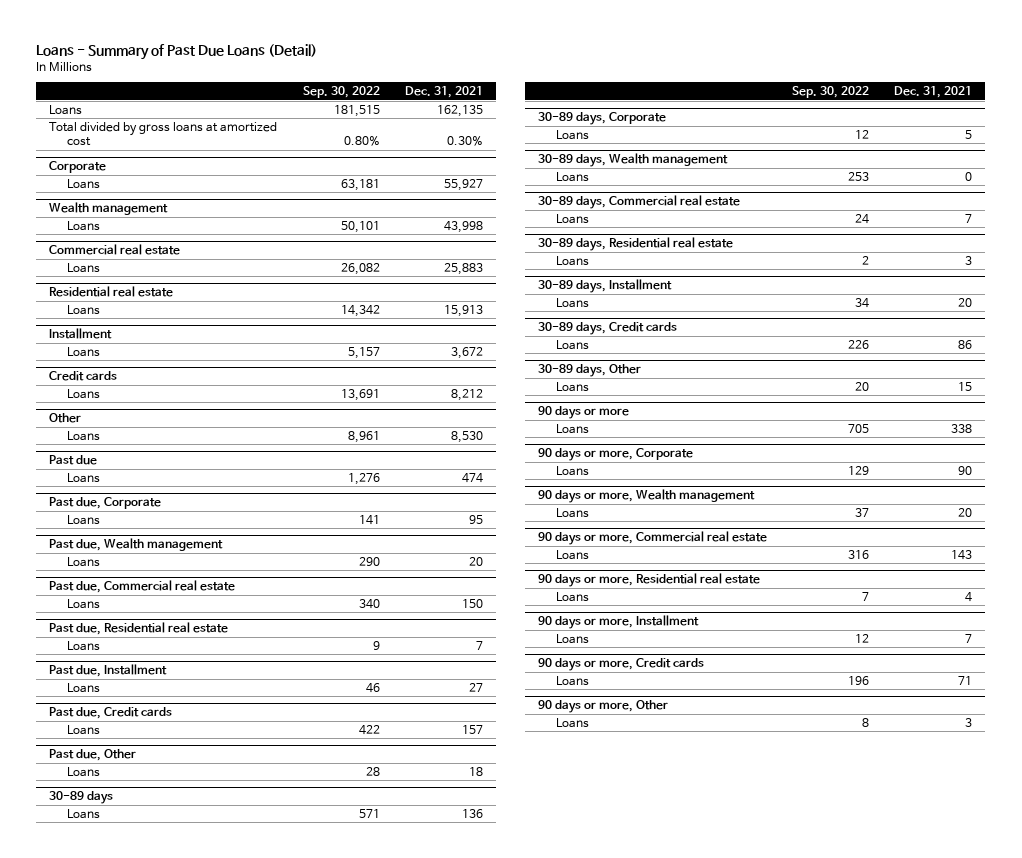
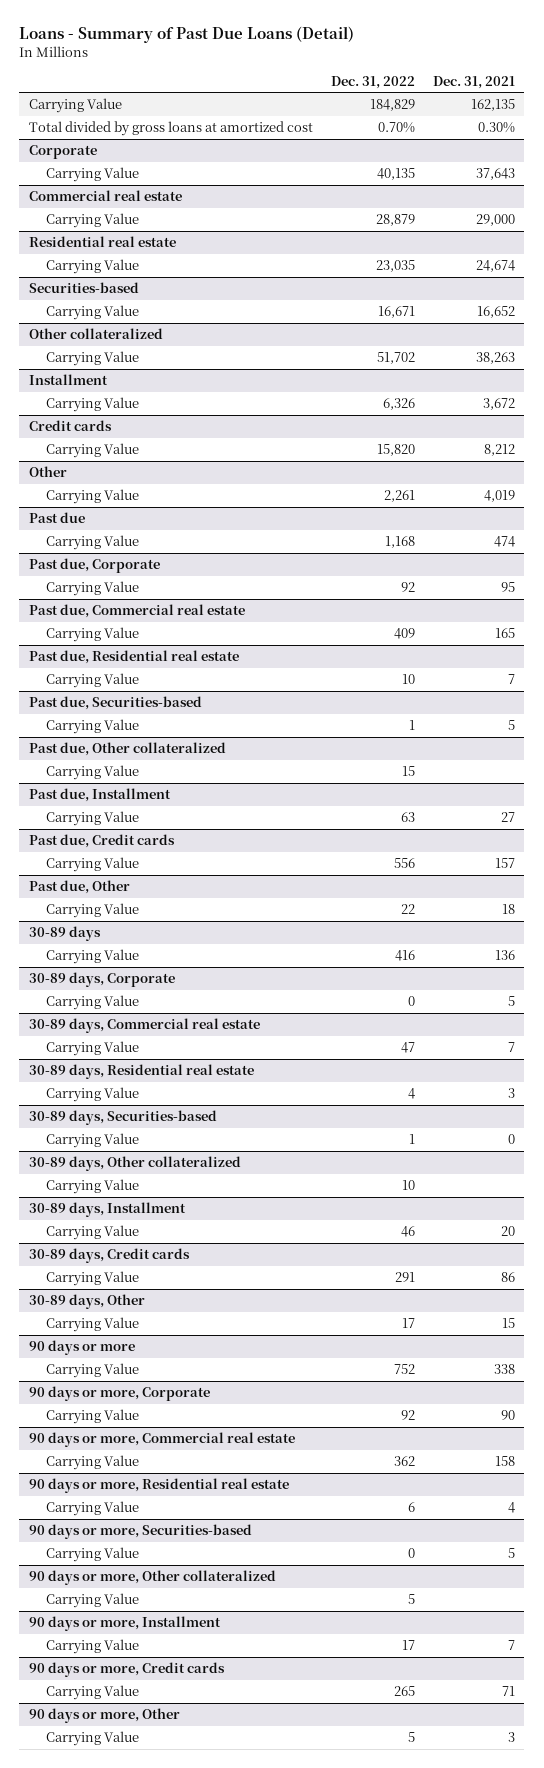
[303,86,381,99] Sep. 30, 2022 -> none
none -> [330,75,415,89] Dec. 31, 2022
[49,104,83,115] Loans -> [28,98,122,114] Carrying Value
[66,178,100,189] Loans -> none
[49,202,169,216] Wealth management -> none
[66,220,100,231] Loans -> none
none -> [46,167,140,183] Carrying Value
[66,262,100,273] Loans -> none
none -> [46,213,140,229] Carrying Value
[66,304,100,315] Loans -> none
none -> [46,259,140,275] Carrying Value
none -> [28,282,139,294] Securities-based
none -> [46,305,140,321] Carrying Value
none -> [28,328,163,340] Other collateralized
none -> [46,351,140,367] Carrying Value
[66,346,100,357] Loans -> [46,397,140,413] Carrying Value
[66,388,100,399] Loans -> [46,443,140,459] Carrying Value
[66,430,100,441] Loans -> none
none -> [46,489,140,505] Carrying Value
[66,472,100,483] Loans -> [46,535,140,551] Carrying Value
[49,538,224,552] Past due, Wealth management -> none
[66,556,100,567] Loans -> none
[66,514,100,525] Loans -> [46,581,140,597] Carrying Value
[66,598,100,609] Loans -> none
none -> [46,627,140,643] Carrying Value
[66,640,100,651] Loans -> [46,673,140,689] Carrying Value
none -> [28,696,202,711] Past due, Securities-based
none -> [46,719,140,735] Carrying Value
none -> [28,742,226,757] Past due, Other collateralized
none -> [46,765,140,781] Carrying Value
[66,682,100,693] Loans -> [46,811,140,827] Carrying Value
[66,724,100,735] Loans -> [46,857,140,873] Carrying Value
[66,766,100,777] Loans -> [46,903,140,919] Carrying Value
[66,808,100,819] Loans -> [46,949,140,965] Carrying Value
[538,153,729,168] 30-89 days, Wealth management -> none
[555,171,589,182] Loans -> none
[555,129,589,140] Loans -> [46,995,140,1011] Carrying Value
[555,213,589,224] Loans -> [46,1041,140,1057] Carrying Value
[555,255,589,266] Loans -> [46,1087,140,1103] Carrying Value
none -> [28,1110,217,1126] 30-89 days, Securities-based
none -> [46,1133,140,1149] Carrying Value
none -> [28,1156,241,1172] 30-89 days, Other collateralized
none -> [46,1179,140,1195] Carrying Value
[555,297,589,308] Loans -> [46,1225,140,1241] Carrying Value
[555,339,589,350] Loans -> [46,1271,140,1287] Carrying Value
[555,381,589,392] Loans -> [46,1317,140,1333] Carrying Value
[555,423,589,434] Loans -> [46,1363,140,1379] Carrying Value
[538,489,756,504] 90 days or more, Wealth management -> none
[555,507,589,518] Loans -> none
[555,465,589,476] Loans -> [46,1409,140,1425] Carrying Value
[555,549,589,560] Loans -> none
none -> [46,1455,140,1471] Carrying Value
[555,591,589,602] Loans -> [46,1501,140,1517] Carrying Value
none -> [28,1524,252,1540] 90 days or more, Securities-based
none -> [46,1547,140,1563] Carrying Value
none -> [28,1570,276,1586] 90 days or more, Other collateralized
none -> [46,1593,140,1609] Carrying Value
[555,633,589,644] Loans -> [46,1639,140,1655] Carrying Value
[555,675,589,686] Loans -> [46,1685,140,1701] Carrying Value
[555,717,589,728] Loans -> [46,1731,140,1747] Carrying Value

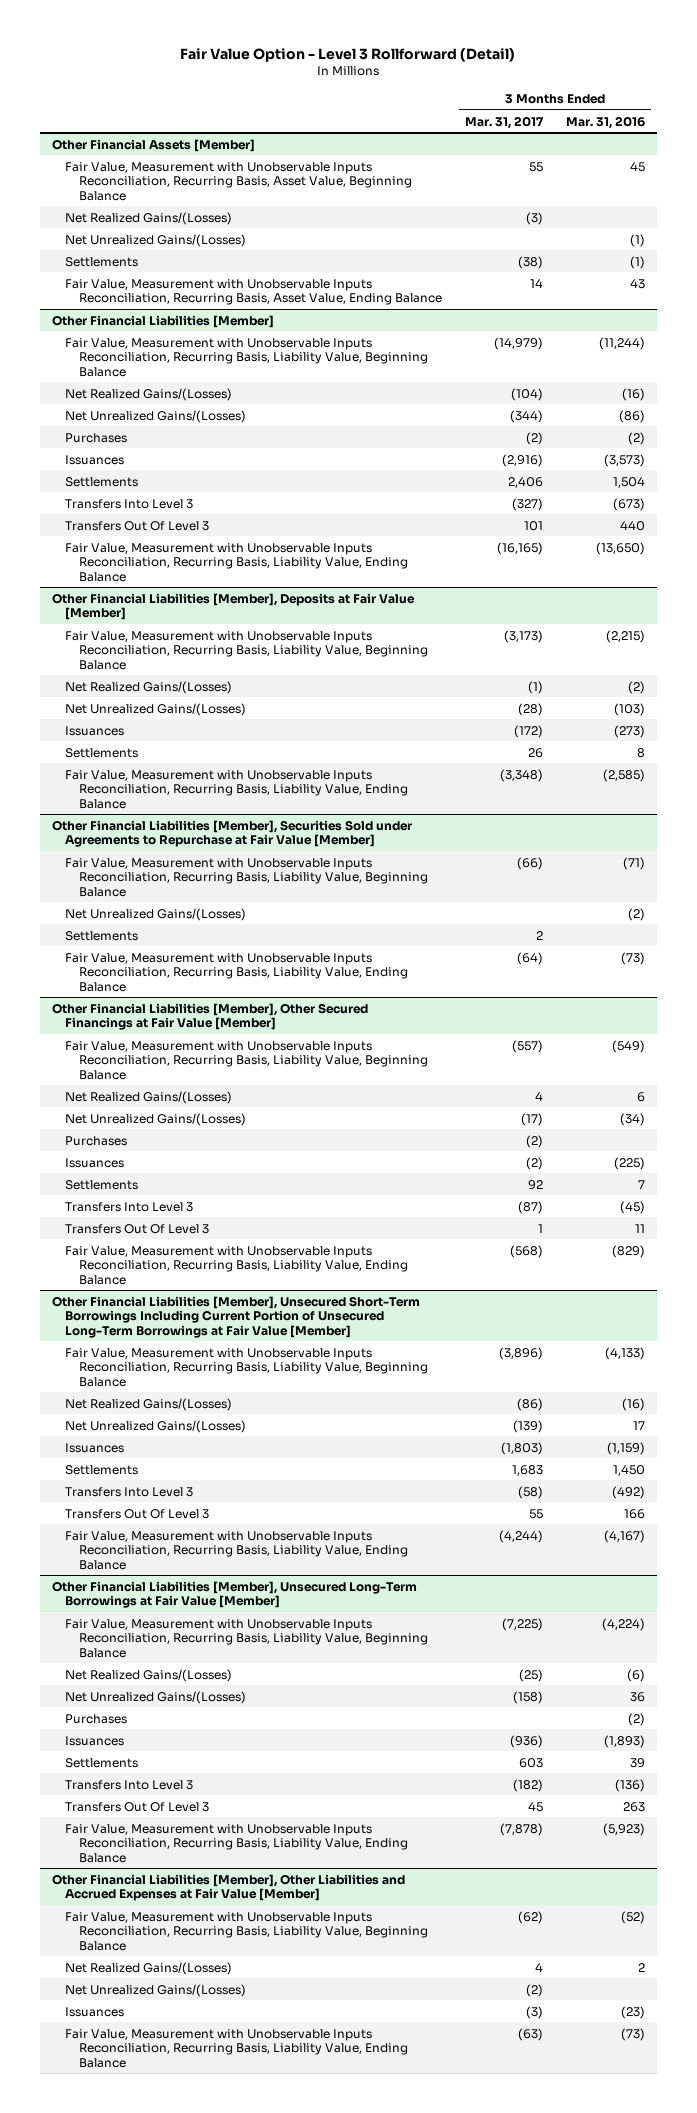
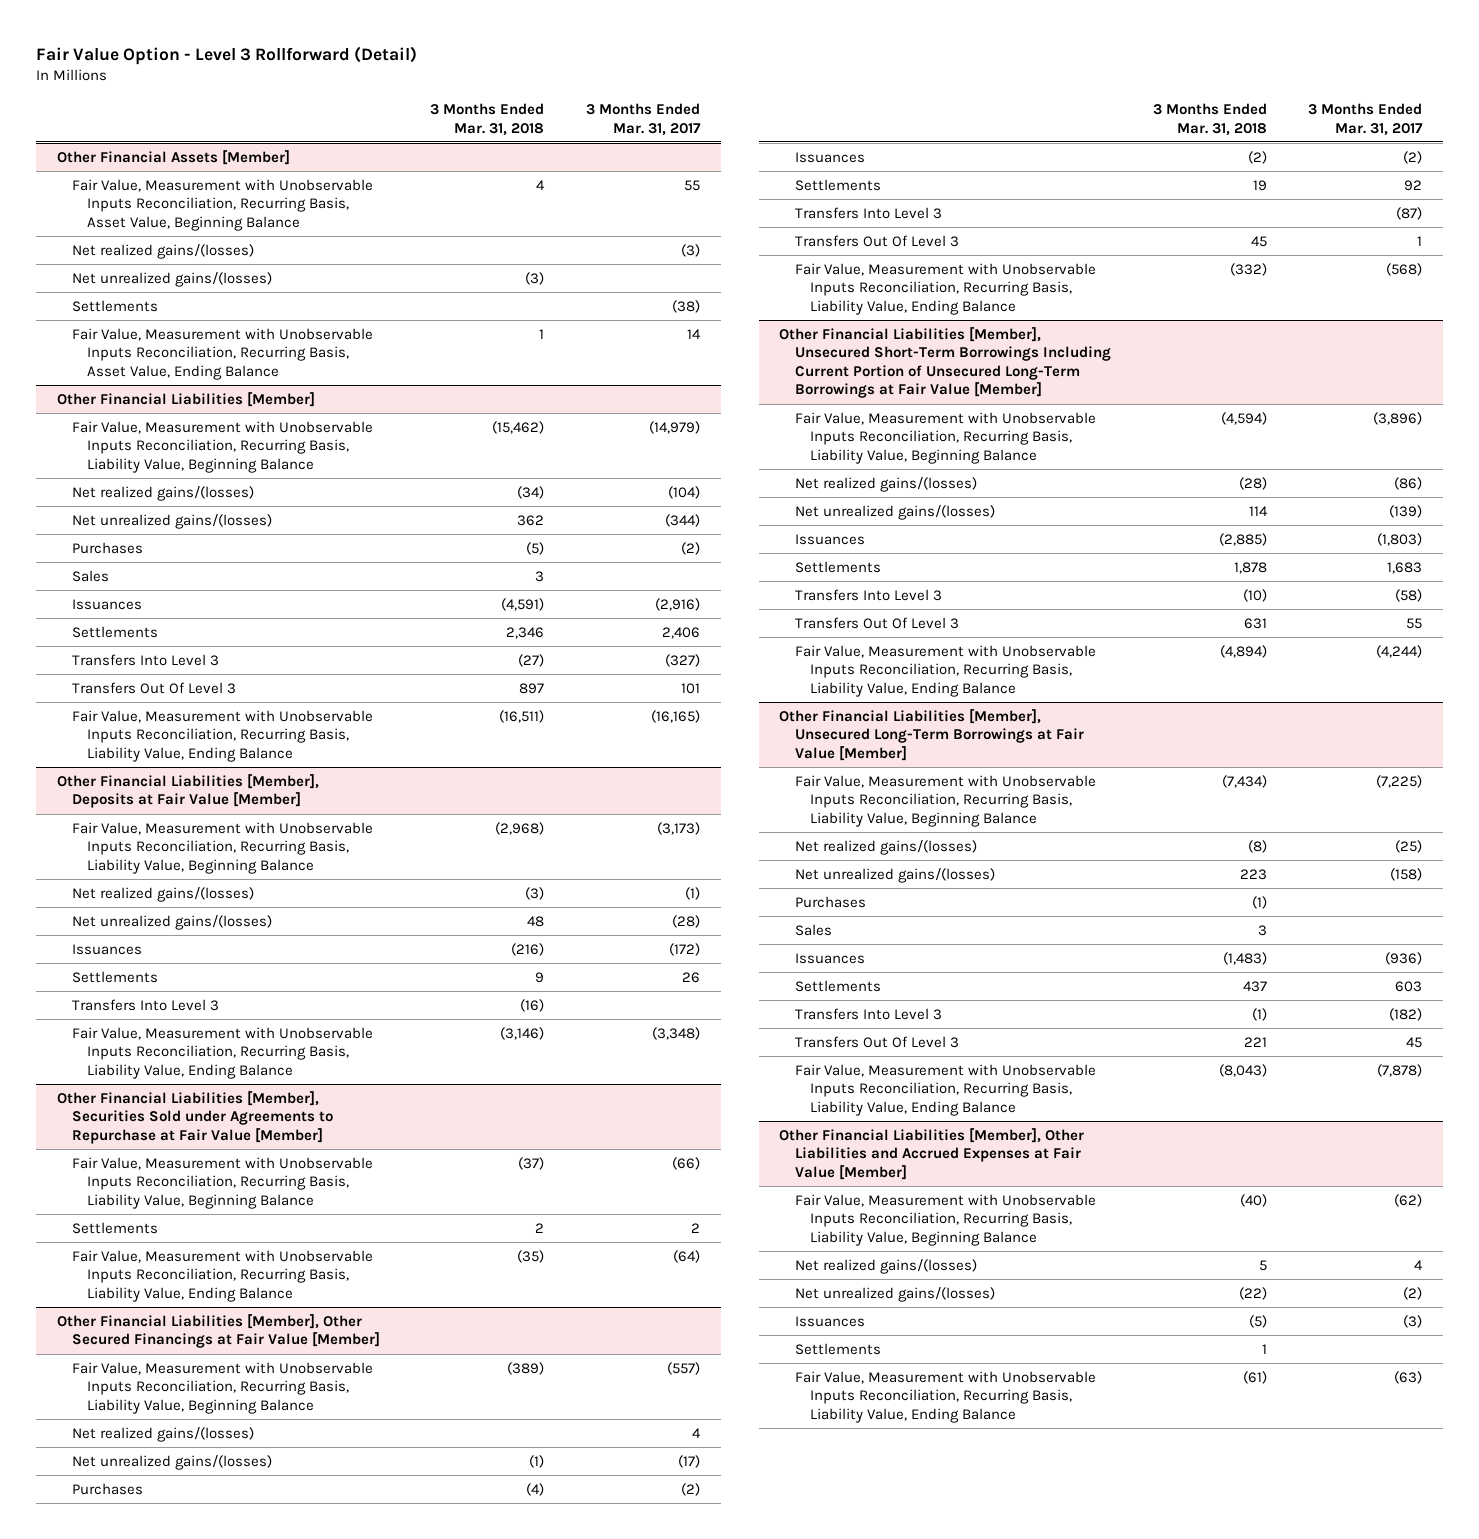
[565,115,645,129] Mar. 31, 2016 -> none
none -> [429,103,544,136] 3 Months Ended Mar. 31, 2018
[65,211,233,225] Net Realized Gains/(Losses) -> [72,243,255,259] Net realized gains/(losses)
[65,233,247,247] Net Unrealized Gains/(Losses) -> [72,271,273,287] Net unrealized gains/(losses)
[65,387,233,401] Net Realized Gains/(Losses) -> [72,485,255,501] Net realized gains/(losses)
[65,409,247,423] Net Unrealized Gains/(Losses) -> [72,513,273,529] Net unrealized gains/(losses)
none -> [72,569,110,582] Sales
[65,680,233,694] Net Realized Gains/(Losses) -> [72,886,255,902] Net realized gains/(losses)
[65,702,247,716] Net Unrealized Gains/(Losses) -> [72,914,273,930] Net unrealized gains/(losses)
none -> [72,998,220,1011] Transfers Into Level 3
[65,907,247,921] Net Unrealized Gains/(Losses) -> none
[65,1090,233,1104] Net Realized Gains/(Losses) -> [72,1426,255,1442] Net realized gains/(losses)
[65,1112,247,1126] Net Unrealized Gains/(Losses) -> [72,1454,273,1470] Net unrealized gains/(losses)
[65,1397,233,1411] Net Realized Gains/(Losses) -> [794,476,977,492] Net realized gains/(losses)
[65,1419,247,1433] Net Unrealized Gains/(Losses) -> [794,504,995,520] Net unrealized gains/(losses)
[65,1668,233,1682] Net Realized Gains/(Losses) -> [794,839,977,855] Net realized gains/(losses)
[65,1690,247,1704] Net Unrealized Gains/(Losses) -> [794,867,995,883] Net unrealized gains/(losses)
none -> [794,923,832,936] Sales
[65,1961,233,1975] Net Realized Gains/(Losses) -> [794,1258,977,1274] Net realized gains/(losses)
[65,1983,247,1997] Net Unrealized Gains/(Losses) -> [794,1286,995,1302] Net unrealized gains/(losses)
none -> [794,1342,881,1355] Settlements

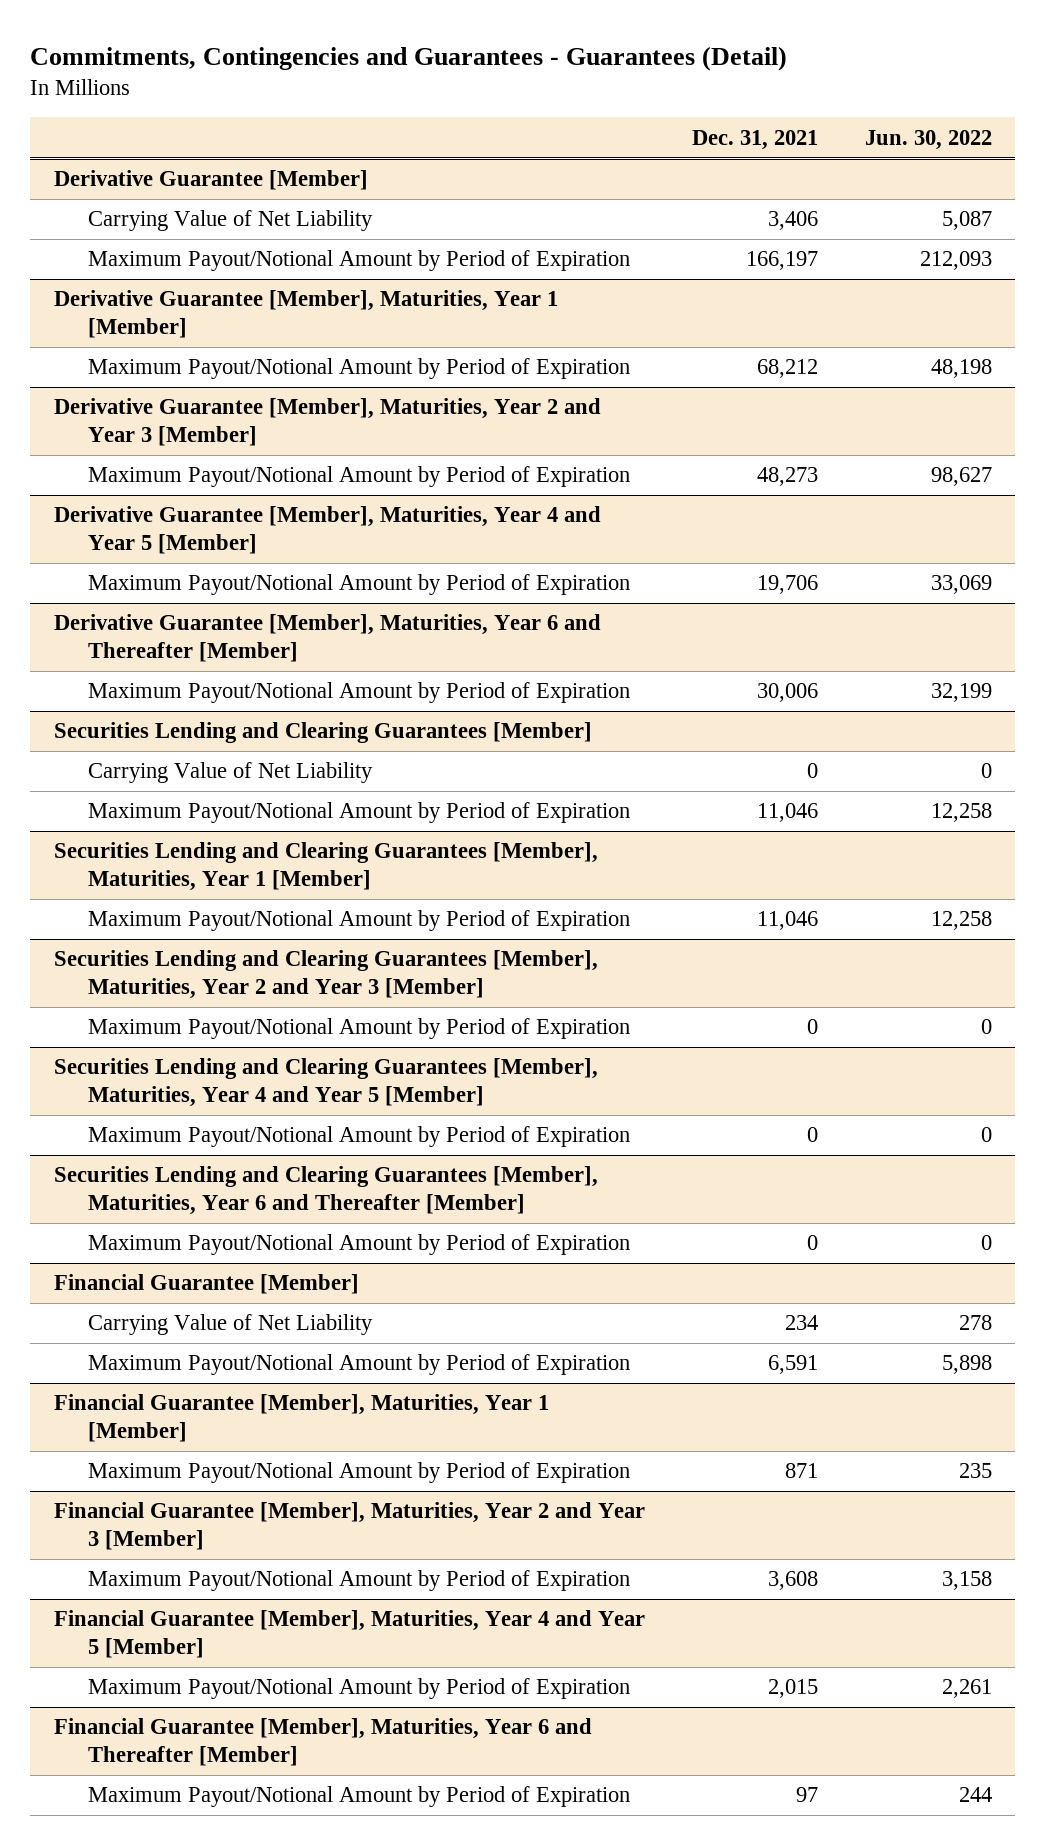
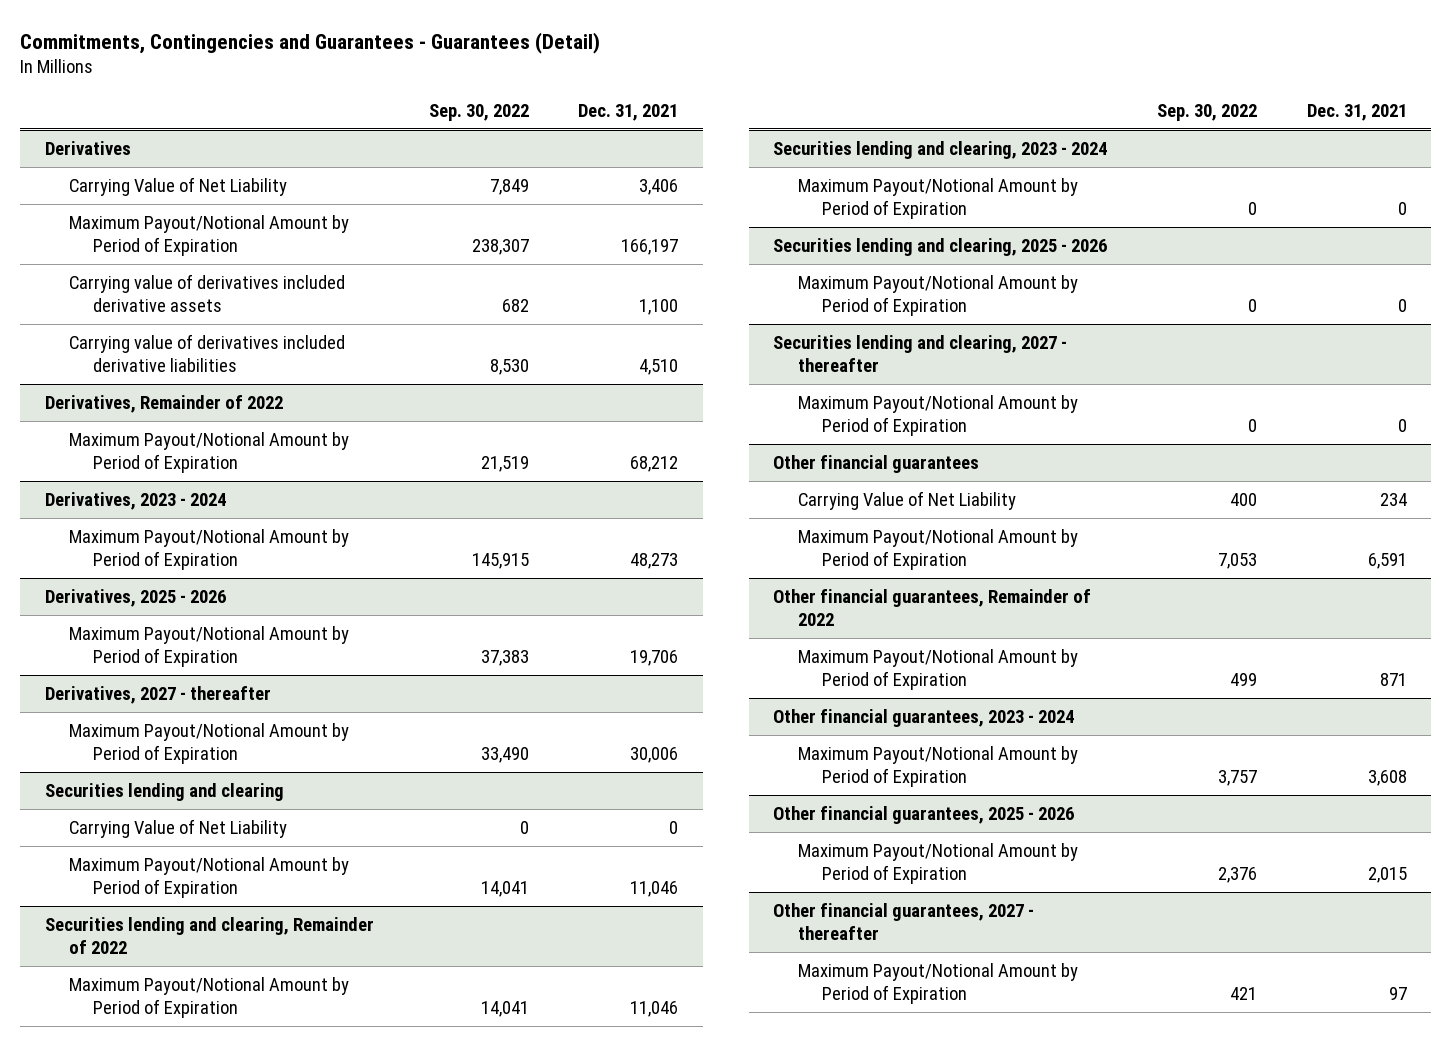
[864,129,992,150] Jun. 30, 2022 -> none
none -> [428,103,529,121] Sep. 30, 2022
[53,170,368,191] Derivative Guarantee [Member] -> [45,140,132,155] Derivatives
[53,290,558,339] Derivative Guarantee [Member], Maturities, Year 1 [Member] -> none
none -> [69,273,346,313] Carrying value of derivatives included derivative assets
none -> [69,333,346,373] Carrying value of derivatives included derivative liabilities
none -> [45,394,284,413] Derivatives, Remainder of 2022
[53,398,601,447] Derivative Guarantee [Member], Maturities, Year 2 and Year 3 [Member] -> none
none -> [45,491,227,510] Derivatives, 2023 - 2024
[53,506,601,555] Derivative Guarantee [Member], Maturities, Year 4 and Year 5 [Member] -> none
none -> [45,588,227,607] Derivatives, 2025 - 2026
[53,614,601,663] Derivative Guarantee [Member], Maturities, Year 6 and Thereafter [Member] -> none
none -> [45,685,272,704] Derivatives, 2027 - thereafter
[53,722,592,744] Securities Lending and Clearing Guarantees [Member] -> [45,782,285,801] Securities lending and clearing
[53,842,598,892] Securities Lending and Clearing Guarantees [Member], Maturities, Year 1 [Member] -> none
none -> [45,916,375,955] Securities lending and clearing, Remainder of 2022
[53,950,598,1000] Securities Lending and Clearing Guarantees [Member], Maturities, Year 2 and Year 3 [Member] -> none
none -> [773,140,1108,159] Securities lending and clearing, 2023 - 2024
[53,1058,598,1108] Securities Lending and Clearing Guarantees [Member], Maturities, Year 4 and Year 5 [Member] -> none
none -> [773,237,1108,256] Securities lending and clearing, 2025 - 2026
[53,1166,598,1216] Securities Lending and Clearing Guarantees [Member], Maturities, Year 6 and Thereafter [Member] -> none
none -> [773,334,1068,373] Securities lending and clearing, 2027 - thereafter
[53,1274,359,1295] Financial Guarantee [Member] -> [773,454,980,473] Other financial guarantees
[53,1394,549,1443] Financial Guarantee [Member], Maturities, Year 1 [Member] -> none
none -> [773,588,1092,627] Other financial guarantees, Remainder of 2022
[53,1502,645,1551] Financial Guarantee [Member], Maturities, Year 2 and Year 3 [Member] -> none
none -> [773,708,1075,727] Other financial guarantees, 2023 - 2024
[53,1610,645,1659] Financial Guarantee [Member], Maturities, Year 4 and Year 5 [Member] -> none
none -> [773,805,1075,824] Other financial guarantees, 2025 - 2026
[53,1718,592,1767] Financial Guarantee [Member], Maturities, Year 6 and Thereafter [Member] -> none
none -> [773,902,1035,941] Other financial guarantees, 2027 - thereafter

